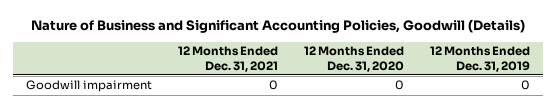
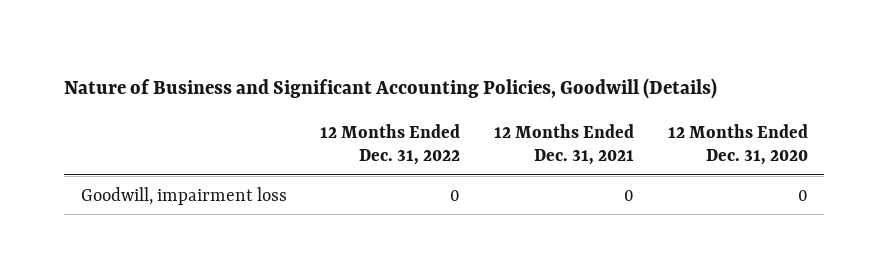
[430,46,531,72] 12 Months Ended Dec. 31, 2019 -> none
none -> [320,123,461,165] 12 Months Ended Dec. 31, 2022
[25,80,152,93] Goodwill impairment -> [80,186,287,205] Goodwill, impairment loss

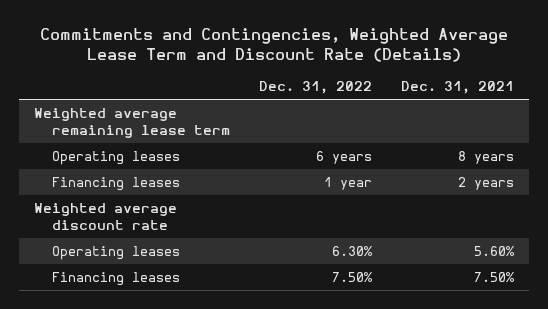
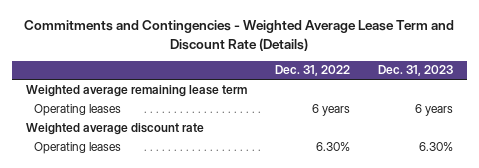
[39,27,508,62] Commitments and Contingencies, Weighted Average Lease Term and Discount Rate (Details) -> [24,20,455,51] Commitments and Contingencies - Weighted Average Lease Term and Discount Rate (Details)
[401,81,515,95] Dec. 31, 2021 -> none
none -> [377,65,453,77] Dec. 31, 2023
[51,176,180,191] Financing leases -> none
[51,271,180,286] Financing leases -> none

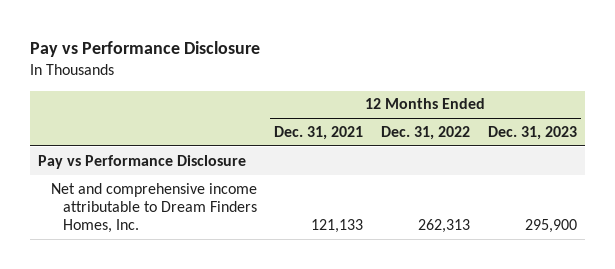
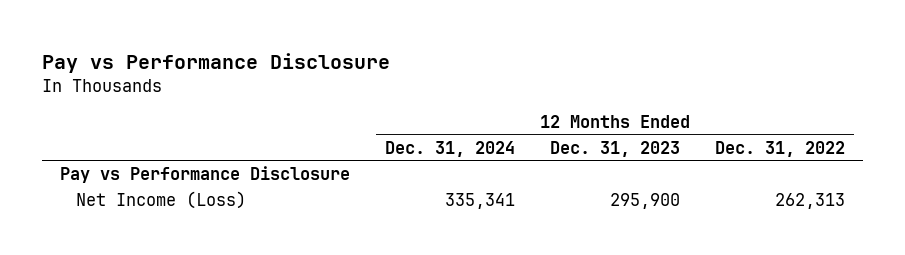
[274,126,364,141] Dec. 31, 2021 -> none
none -> [384,140,515,157] Dec. 31, 2024
[50,182,257,234] Net and comprehensive income attributable to Dream Finders Homes, Inc. -> [76,191,247,210] Net Income (Loss)

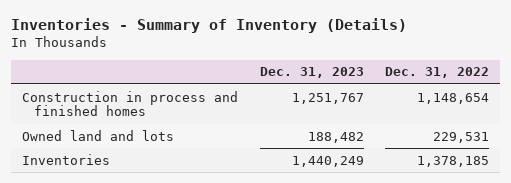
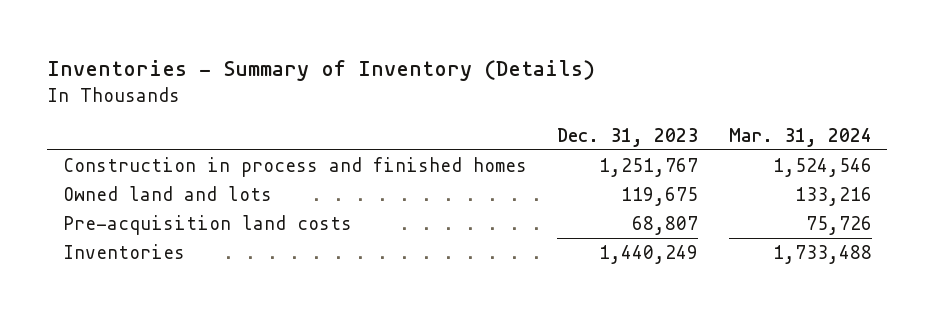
[385,67,490,79] Dec. 31, 2022 -> none
none -> [728,127,872,147] Mar. 31, 2024
[307,131,364,143] 188,482 -> [621,186,699,206] 119,675
none -> [62,214,352,235] Pre-acquisition land costs

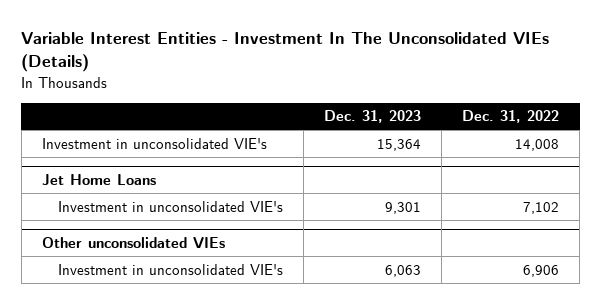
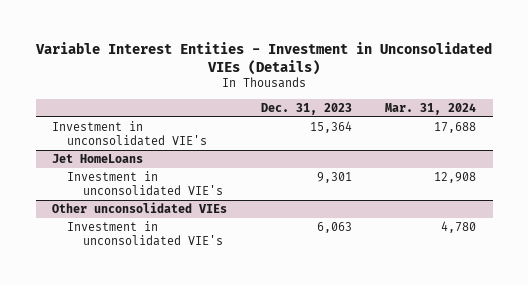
[21,32,550,73] Variable Interest Entities - Investment In The Unconsolidated VIEs (Details) -> [36,41,493,75] Variable Interest Entities - Investment in Unconsolidated VIEs (Details)
[462,110,560,124] Dec. 31, 2022 -> none
none -> [384,102,476,115] Mar. 31, 2024
[41,173,156,185] Jet Home Loans -> [52,154,144,164] Jet HomeLoans

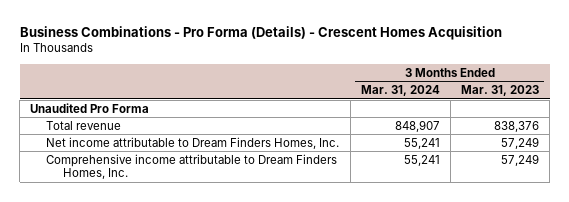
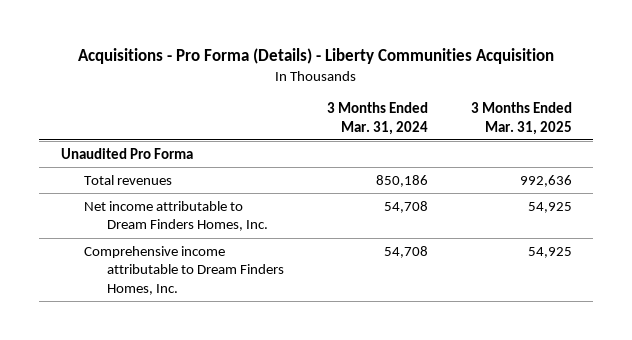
[19,26,502,41] Business Combinations - Pro Forma (Details) - Crescent Homes Acquisition -> [78,48,555,65] Acquisitions - Pro Forma (Details) - Liberty Communities Acquisition
[461,84,540,96] Mar. 31, 2023 -> none
none -> [470,102,572,135] 3 Months Ended Mar. 31, 2025
[46,120,122,130] Total revenue -> [83,174,172,185] Total revenues
[394,119,440,132] 848,907 -> [375,174,428,187] 850,186
[403,137,440,149] 55,241 -> [383,200,428,213] 54,708
[403,154,440,166] 55,241 -> [383,245,428,258] 54,708

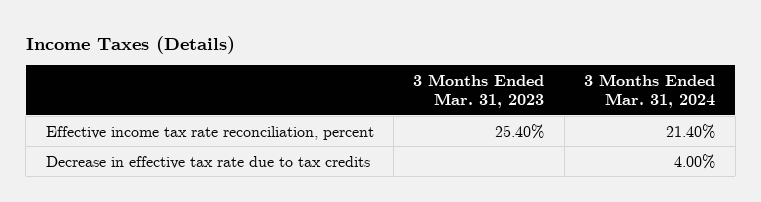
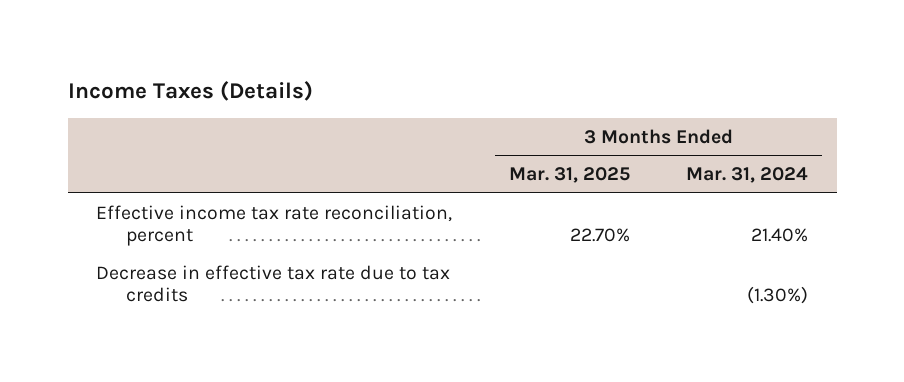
[413,73,545,109] 3 Months Ended Mar. 31, 2023 -> none
none -> [508,167,630,184] Mar. 31, 2025
[674,153,716,169] 4.00% -> [747,286,809,305] (1.30%)

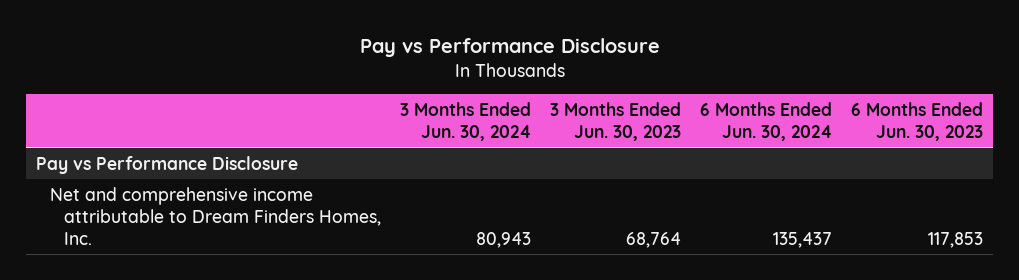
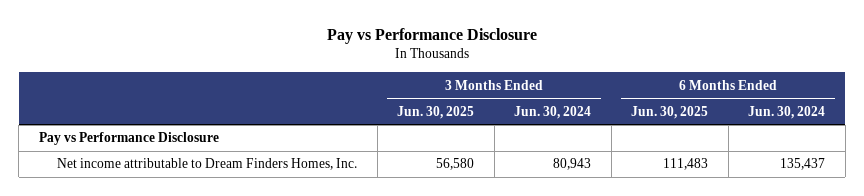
[550,102,682,142] 3 Months Ended Jun. 30, 2023 -> none
[851,102,984,142] 6 Months Ended Jun. 30, 2023 -> none
none -> [397,105,475,119] Jun. 30, 2025
none -> [631,105,709,119] Jun. 30, 2025
[49,186,381,245] Net and comprehensive income attributable to Dream Finders Homes, Inc. -> [57,158,358,171] Net income attributable to Dream Finders Homes, Inc.

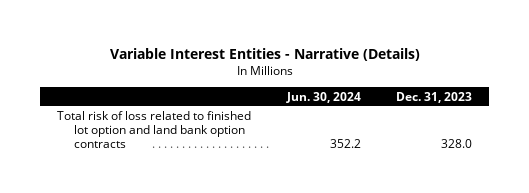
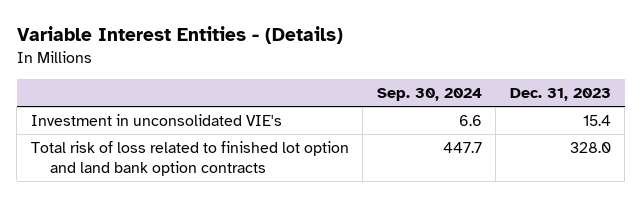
[109,47,420,61] Variable Interest Entities - Narrative (Details) -> [16,26,343,45] Variable Interest Entities - (Details)
[285,91,361,103] Jun. 30, 2024 -> none
none -> [376,87,482,101] Sep. 30, 2024
none -> [30,114,282,127] Investment in unconsolidated VIE's

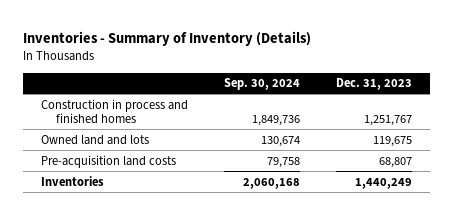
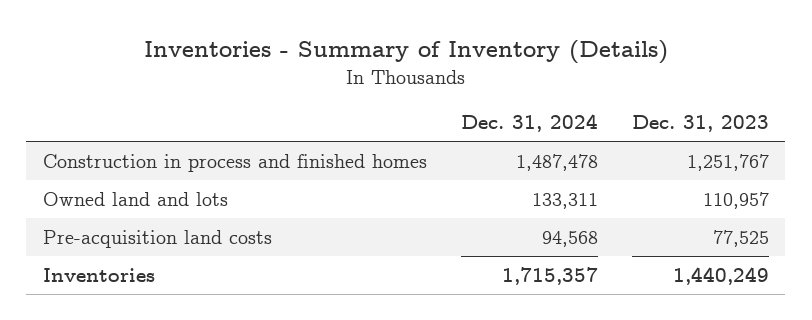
[224,78,301,91] Sep. 30, 2024 -> none
none -> [460,114,598,133] Dec. 31, 2024
[373,135,413,147] 119,675 -> [702,191,769,209] 110,957
[379,156,413,168] 68,807 -> [712,229,769,247] 77,525

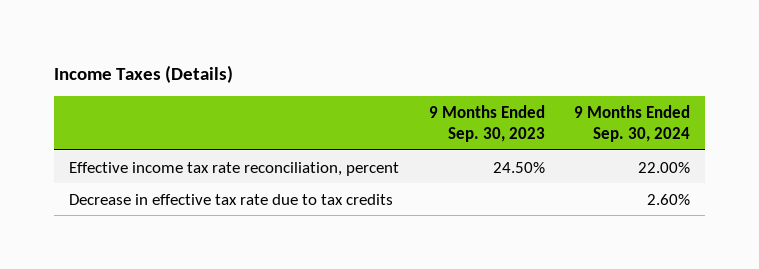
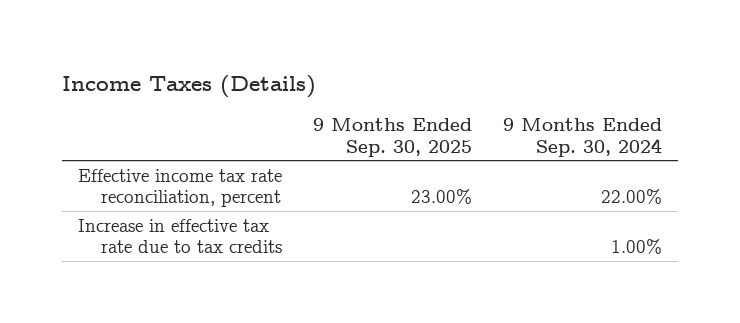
[428,104,545,142] 9 Months Ended Sep. 30, 2023 -> none
none -> [313,117,473,157] 9 Months Ended Sep. 30, 2025
[68,193,393,205] Decrease in effective tax rate due to tax credits -> [77,218,283,254] Increase in effective tax rate due to tax credits
[647,193,691,205] 2.60% -> [611,239,663,255] 1.00%

